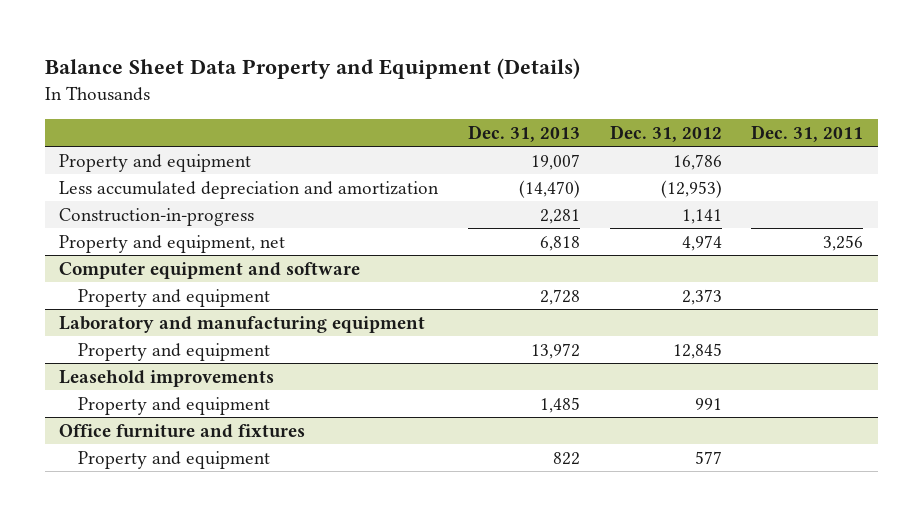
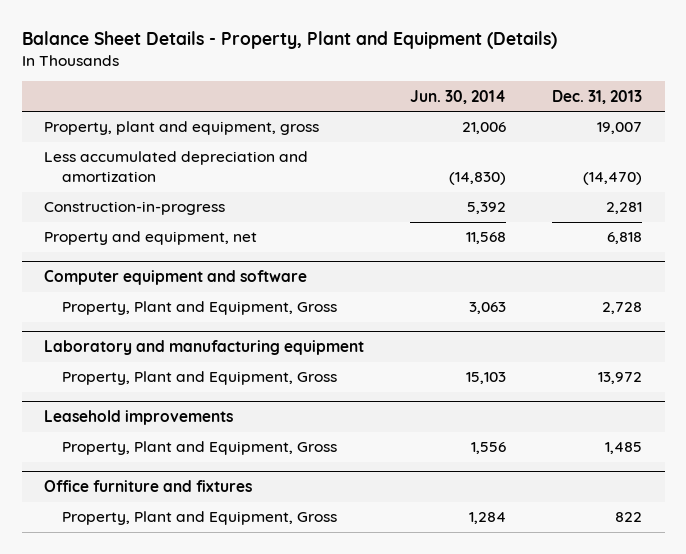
[44,58,580,80] Balance Sheet Data Property and Equipment (Details) -> [21,31,557,50] Balance Sheet Details - Property, Plant and Equipment (Details)
[609,124,722,142] Dec. 31, 2012 -> none
[751,124,864,142] Dec. 31, 2011 -> none
none -> [410,89,507,104] Jun. 30, 2014
[59,153,252,172] Property and equipment -> [44,121,320,136] Property, plant and equipment, gross
[77,288,270,307] Property and equipment -> [62,301,338,316] Property, Plant and Equipment, Gross
[77,342,270,361] Property and equipment -> [62,371,338,386] Property, Plant and Equipment, Gross
[77,396,270,415] Property and equipment -> [62,441,338,456] Property, Plant and Equipment, Gross
[77,450,270,469] Property and equipment -> [62,511,338,526] Property, Plant and Equipment, Gross

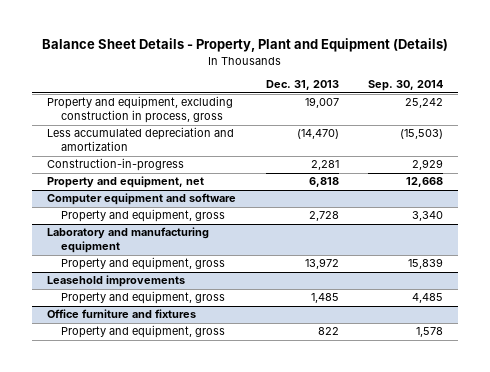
[410,89,507,104] Jun. 30, 2014 -> none
none -> [368,80,444,92] Sep. 30, 2014
[44,121,320,136] Property, plant and equipment, gross -> [46,96,233,124] Property and equipment, excluding construction in process, gross
[62,301,338,316] Property, Plant and Equipment, Gross -> [60,209,225,223] Property and equipment, gross
[62,371,338,386] Property, Plant and Equipment, Gross -> [60,257,225,271] Property and equipment, gross
[62,441,338,456] Property, Plant and Equipment, Gross -> [60,291,225,305] Property and equipment, gross
[62,511,338,526] Property, Plant and Equipment, Gross -> [60,325,225,339] Property and equipment, gross

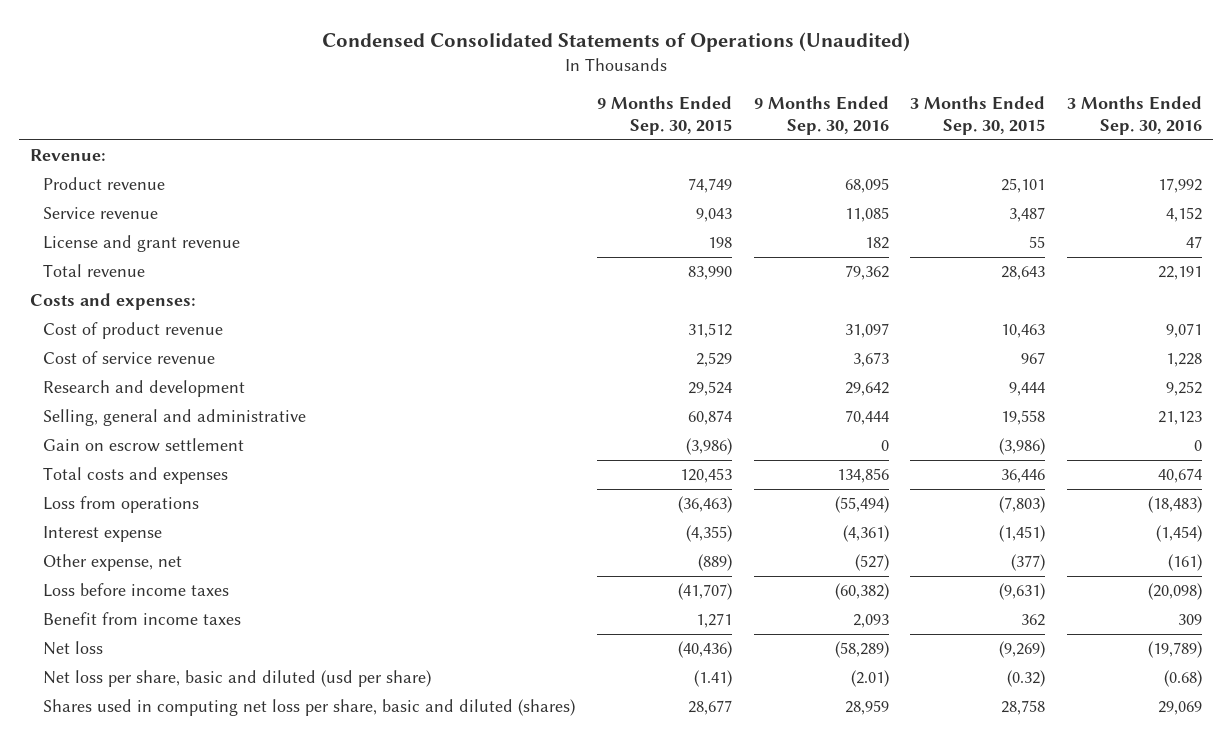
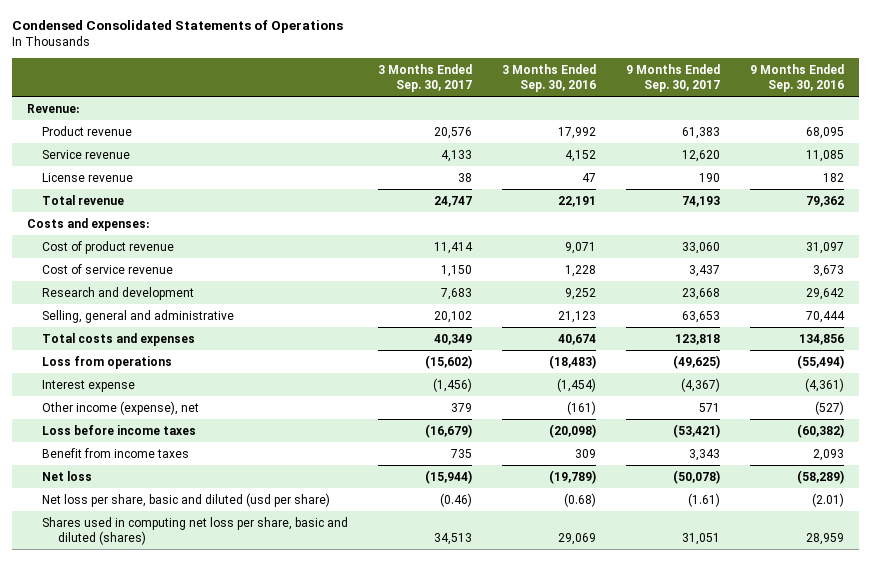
[322,31,911,52] Condensed Consolidated Statements of Operations (Unaudited) -> [11,20,343,34] Condensed Consolidated Statements of Operations
[596,95,732,135] 9 Months Ended Sep. 30, 2015 -> none
[910,95,1046,135] 3 Months Ended Sep. 30, 2015 -> none
none -> [378,63,473,92] 3 Months Ended Sep. 30, 2017
none -> [625,63,720,92] 9 Months Ended Sep. 30, 2017
[42,235,240,253] License and grant revenue -> [42,172,134,182] License revenue
[42,438,244,453] Gain on escrow settlement -> none
[42,554,182,572] Other expense, net -> [42,400,200,415] Other income (expense), net

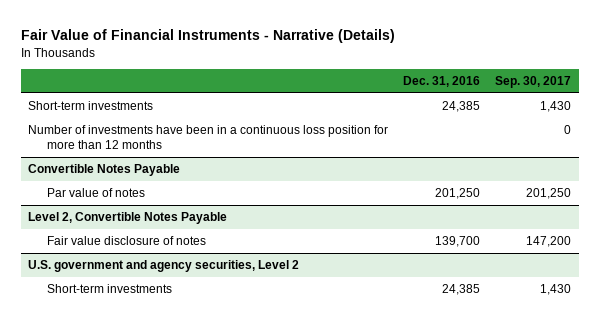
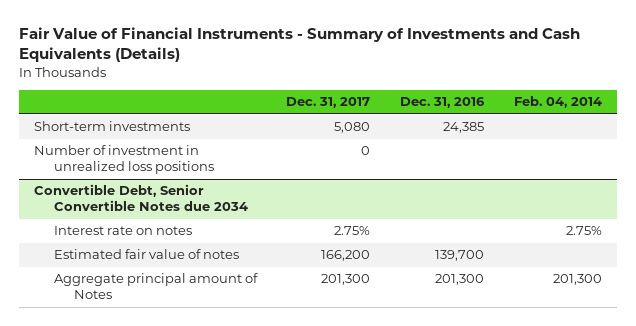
[21,29,396,44] Fair Value of Financial Instruments - Narrative (Details) -> [18,27,580,63] Fair Value of Financial Instruments - Summary of Investments and Cash Equivalents (Details)
[495,75,572,88] Sep. 30, 2017 -> none
none -> [286,97,371,109] Dec. 31, 2017
none -> [514,96,603,109] Feb. 04, 2014
[28,164,181,177] Convertible Notes Payable -> none
[47,188,146,198] Par value of notes -> none
[28,212,228,225] Level 2, Convertible Notes Payable -> none
[28,260,300,273] U.S. government and agency securities, Level 2 -> none
[47,284,173,294] Short-term investments -> none
[28,125,389,150] Number of investments have been in a continuous loss position for more than 12 months -> [33,145,214,175] Number of investment in unrealized loss positions
none -> [33,184,248,212] Convertible Debt, Senior Convertible Notes due 2034
none -> [53,226,192,236] Interest rate on notes
[47,236,207,246] Fair value disclosure of notes -> [53,249,239,260] Estimated fair value of notes
none -> [53,273,258,300] Aggregate principal amount of Notes

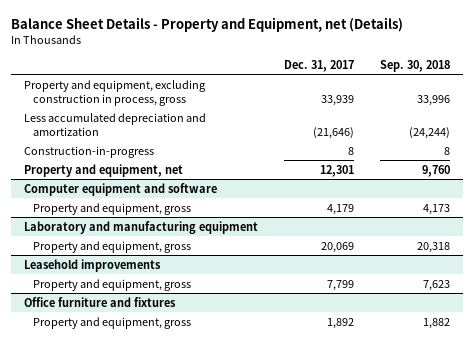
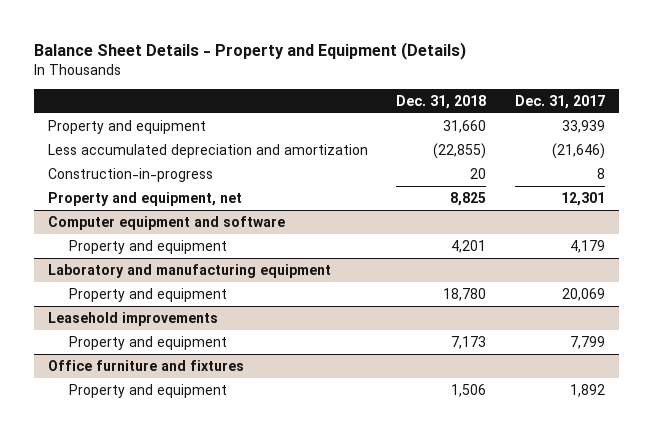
[11,16,404,32] Balance Sheet Details - Property and Equipment, net (Details) -> [33,41,466,60] Balance Sheet Details - Property and Equipment (Details)
[380,59,451,72] Sep. 30, 2018 -> none
none -> [396,94,487,109] Dec. 31, 2018
[24,79,207,106] Property and equipment, excluding construction in process, gross -> [47,120,206,135] Property and equipment
[33,202,192,215] Property and equipment, gross -> [68,240,227,255] Property and equipment
[33,240,192,253] Property and equipment, gross -> [68,288,227,303] Property and equipment
[33,278,192,291] Property and equipment, gross -> [68,336,227,351] Property and equipment
[33,316,192,329] Property and equipment, gross -> [68,384,227,399] Property and equipment

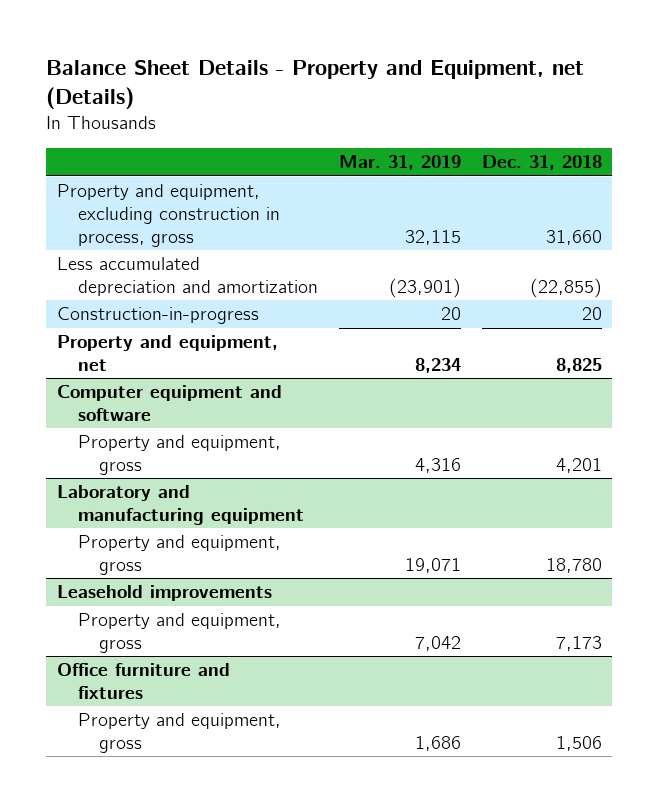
[33,41,466,60] Balance Sheet Details - Property and Equipment (Details) -> [46,60,585,110] Balance Sheet Details - Property and Equipment, net (Details)
[514,94,605,109] Dec. 31, 2017 -> none
none -> [338,155,461,171] Mar. 31, 2019
[47,120,206,135] Property and equipment -> [56,184,280,247] Property and equipment, excluding construction in process, gross
[68,240,227,255] Property and equipment -> [77,435,281,475] Property and equipment, gross
[68,288,227,303] Property and equipment -> [77,535,281,575] Property and equipment, gross
[68,336,227,351] Property and equipment -> [77,613,281,653] Property and equipment, gross
[68,384,227,399] Property and equipment -> [77,713,281,753] Property and equipment, gross

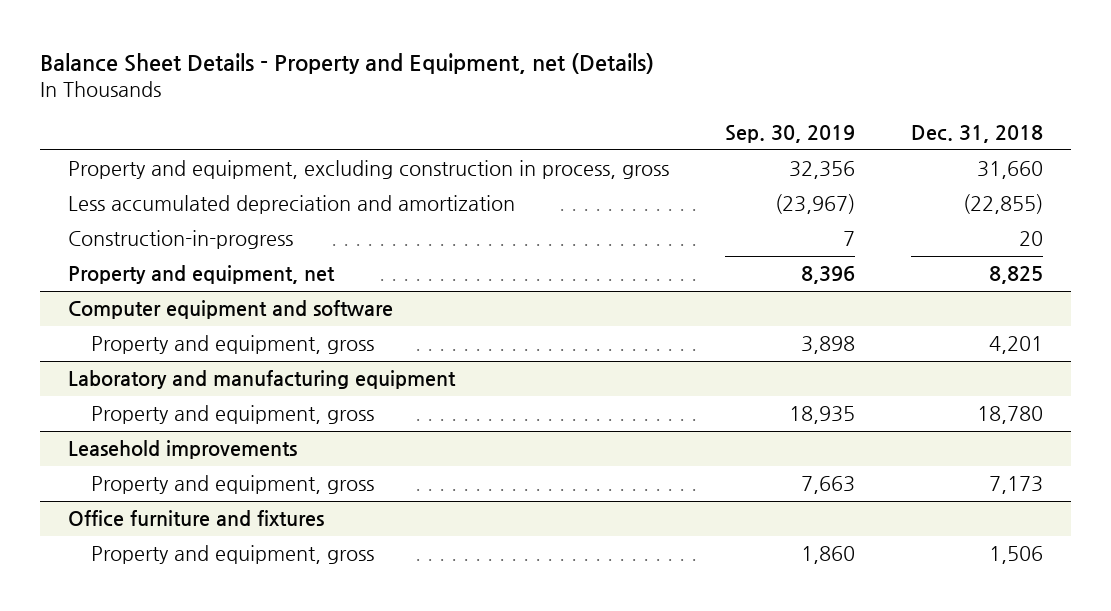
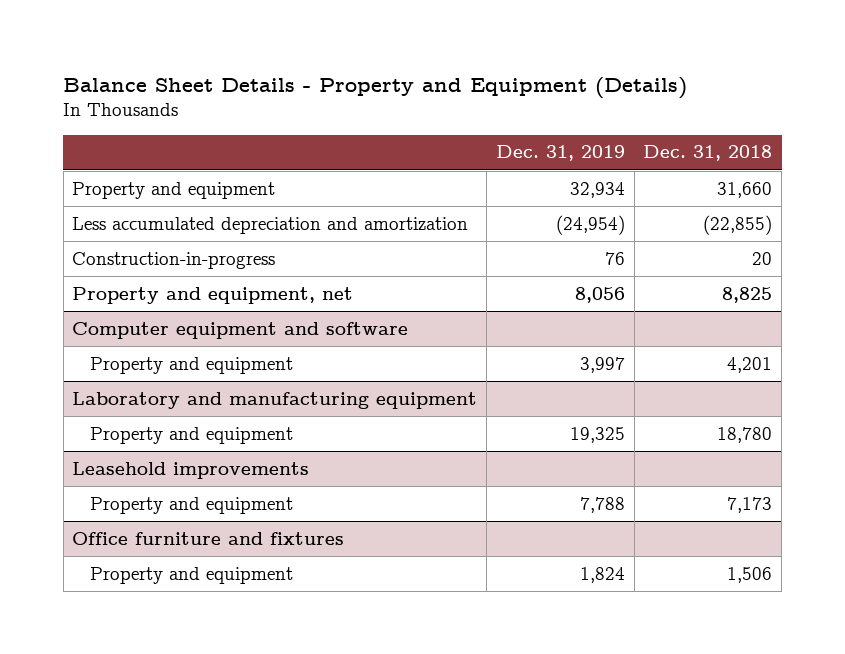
[39,52,654,74] Balance Sheet Details - Property and Equipment, net (Details) -> [63,76,688,99] Balance Sheet Details - Property and Equipment (Details)
[724,125,855,144] Sep. 30, 2019 -> none
none -> [495,145,625,162] Dec. 31, 2019
[67,160,669,180] Property and equipment, excluding construction in process, gross -> [72,181,276,199] Property and equipment
[90,335,374,355] Property and equipment, gross -> [90,356,294,374] Property and equipment
[90,405,374,425] Property and equipment, gross -> [90,426,294,444] Property and equipment
[90,475,374,495] Property and equipment, gross -> [90,496,294,514] Property and equipment
[90,545,374,565] Property and equipment, gross -> [90,566,294,584] Property and equipment

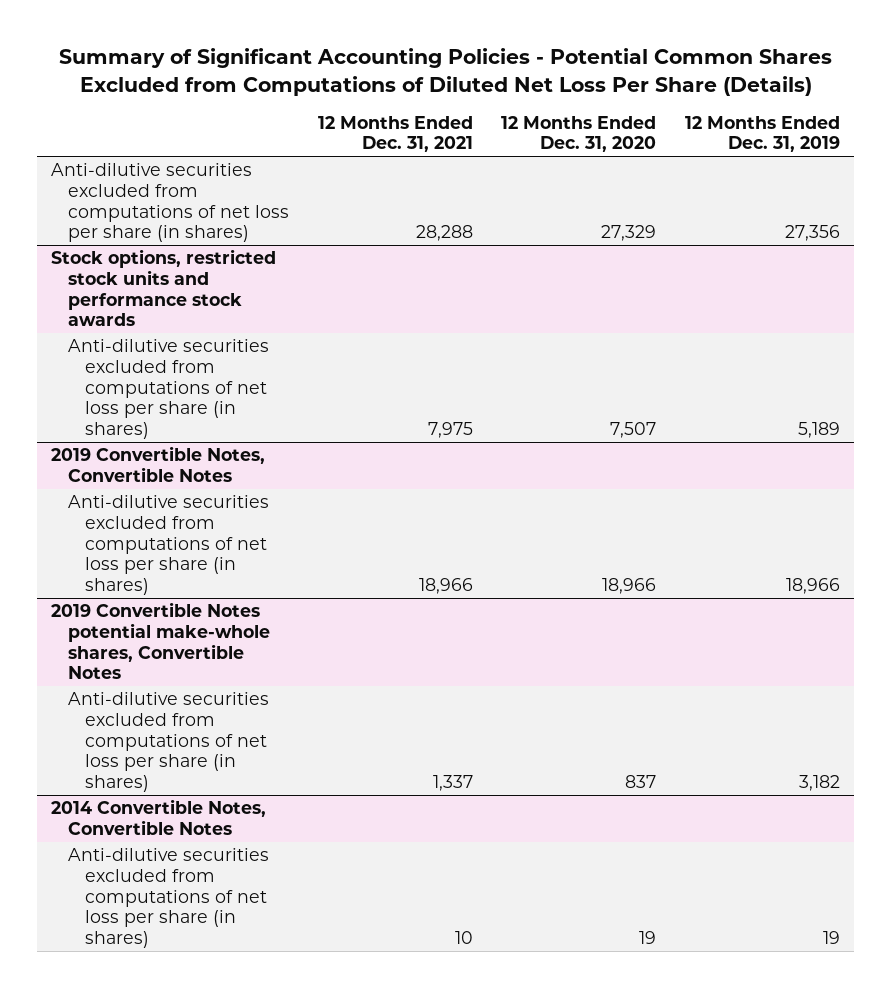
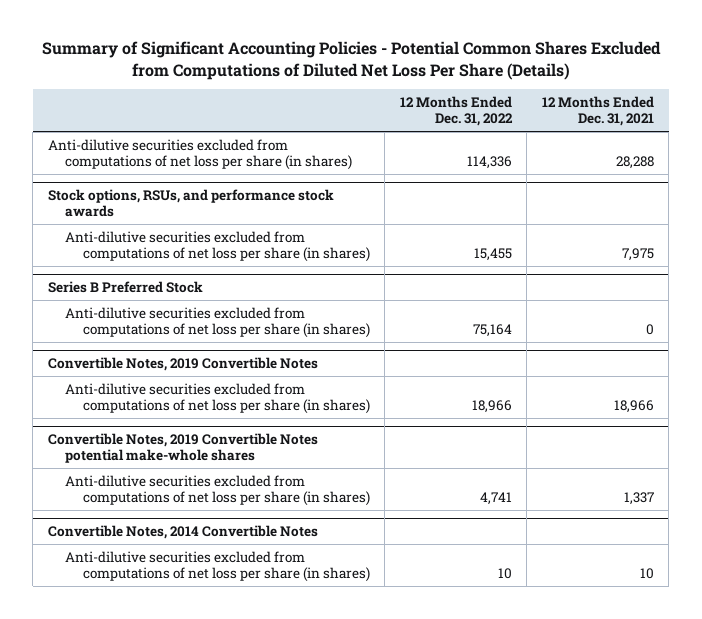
[501,115,657,153] 12 Months Ended Dec. 31, 2020 -> none
[684,115,840,153] 12 Months Ended Dec. 31, 2019 -> none
none -> [399,95,513,127] 12 Months Ended Dec. 31, 2022
[51,249,277,327] Stock options, restricted stock units and performance stock awards -> [47,188,334,218] Stock options, RSUs, and performance stock awards
none -> [47,280,203,293] Series B Preferred Stock
none -> [65,306,370,338] Anti-dilutive securities excluded from computations of net loss per share (in shares)
[51,446,266,482] 2019 Convertible Notes, Convertible Notes -> [47,356,318,371] Convertible Notes, 2019 Convertible Notes
[51,602,270,680] 2019 Convertible Notes potential make-whole shares, Convertible Notes -> [47,432,318,464] Convertible Notes, 2019 Convertible Notes potential make-whole shares
[51,799,267,835] 2014 Convertible Notes, Convertible Notes -> [47,524,318,539] Convertible Notes, 2014 Convertible Notes

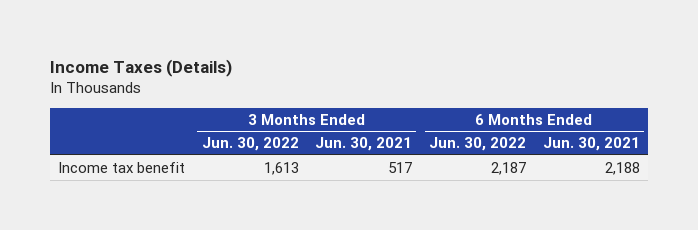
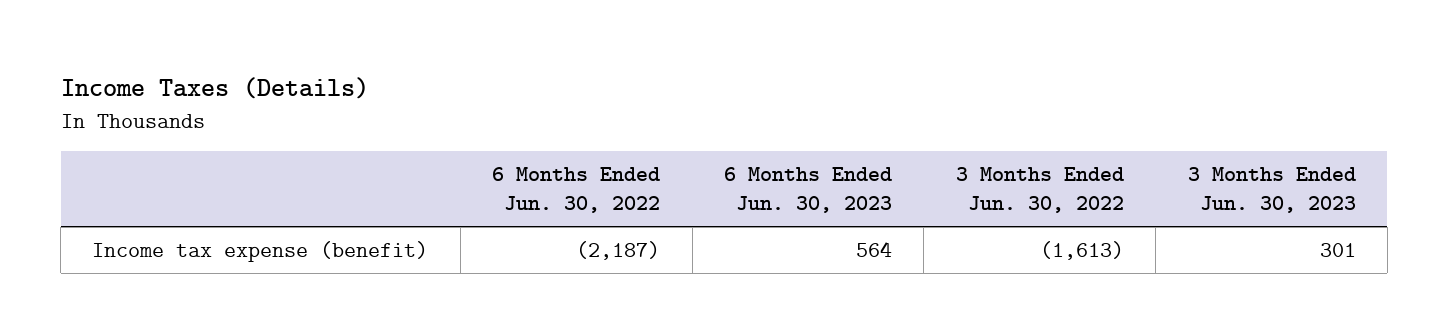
[315,137,413,152] Jun. 30, 2021 -> none
[542,137,640,152] Jun. 30, 2021 -> none
none -> [724,166,893,214] 6 Months Ended Jun. 30, 2023
none -> [1187,166,1356,214] 3 Months Ended Jun. 30, 2023
[57,162,185,174] Income tax benefit -> [92,241,429,263] Income tax expense (benefit)
[263,162,299,176] 1,613 -> [1039,241,1124,261] (1,613)
[490,162,526,176] 2,187 -> [576,241,661,261] (2,187)

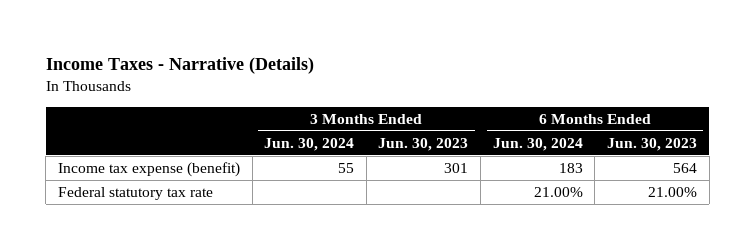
[60,77,369,100] Income Taxes (Details) -> [45,57,314,75] Income Taxes - Narrative (Details)
[492,166,661,214] 6 Months Ended Jun. 30, 2022 -> none
[955,166,1124,214] 3 Months Ended Jun. 30, 2022 -> none
none -> [264,138,355,152] Jun. 30, 2024
none -> [492,138,583,152] Jun. 30, 2024
none -> [57,187,213,201] Federal statutory tax rate

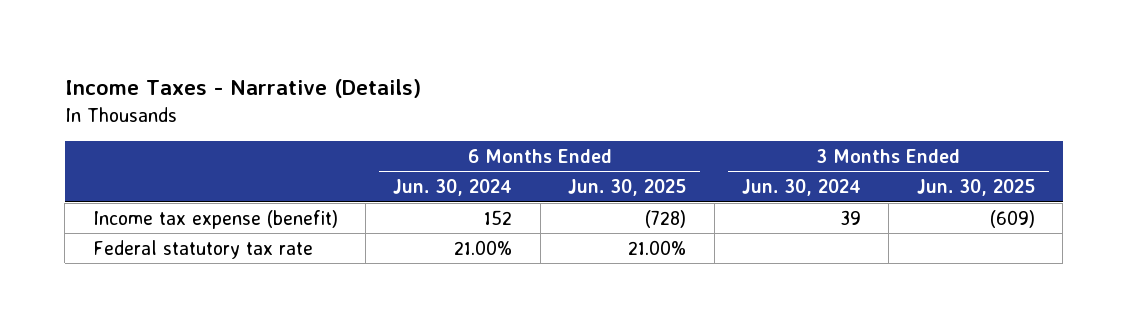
[378,138,469,152] Jun. 30, 2023 -> none
[607,138,698,152] Jun. 30, 2023 -> none
none -> [568,179,687,197] Jun. 30, 2025
none -> [916,179,1035,197] Jun. 30, 2025
[338,163,355,174] 55 -> [839,209,861,225] 39
[558,163,583,174] 183 -> [484,209,513,225] 152

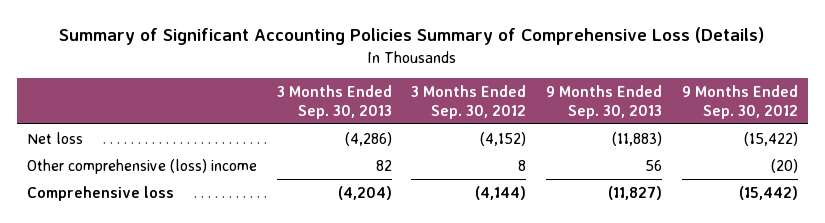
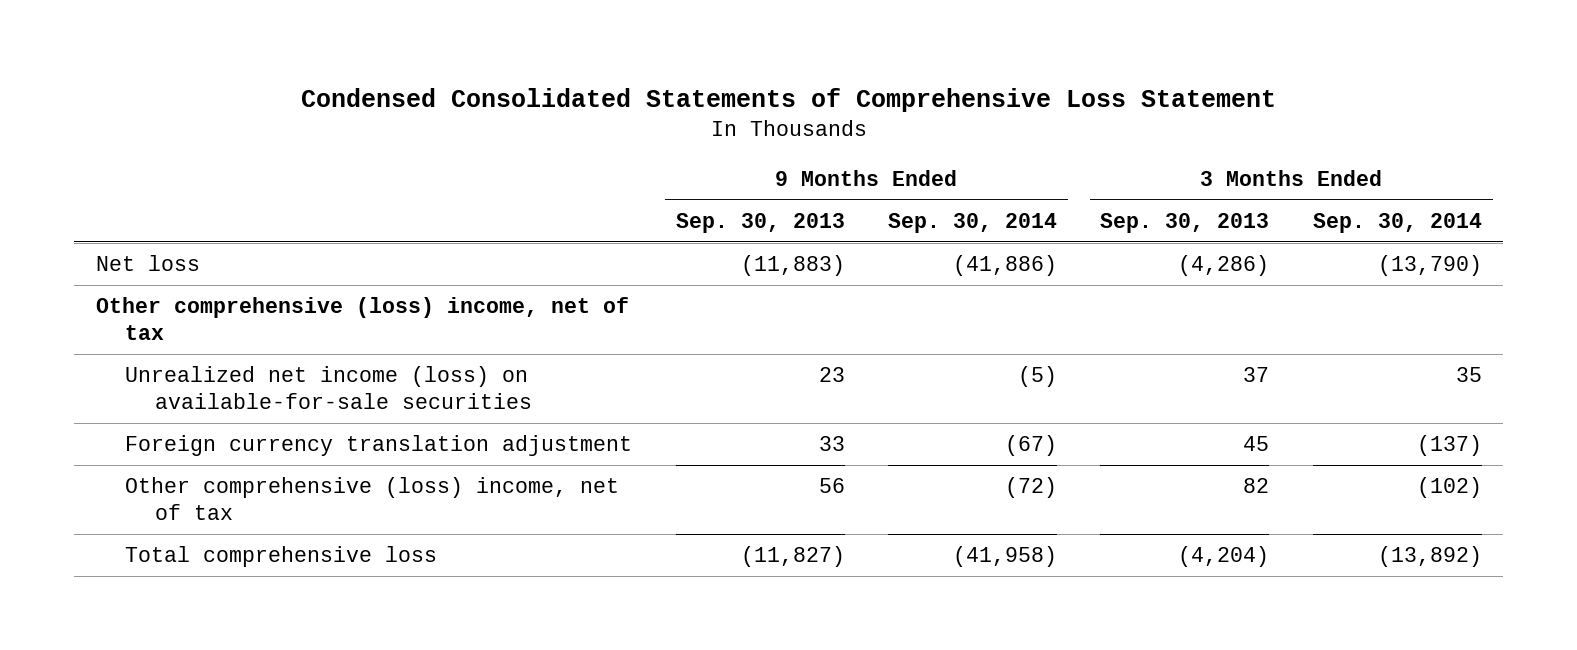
[59,27,765,46] Summary of Significant Accounting Policies Summary of Comprehensive Loss (Details) -> [300,88,1276,113] Condensed Consolidated Statements of Comprehensive Loss Statement
[411,84,527,119] 3 Months Ended Sep. 30, 2012 -> none
[681,84,798,119] 9 Months Ended Sep. 30, 2012 -> none
none -> [888,212,1058,233] Sep. 30, 2014
none -> [1312,212,1482,233] Sep. 30, 2014
none -> [95,297,629,340] Other comprehensive (loss) income, net of tax
none -> [125,366,533,409] Unrealized net income (loss) on available-for-sale securities
none -> [125,435,633,457] Foreign currency translation adjustment
[27,158,258,174] Other comprehensive (loss) income -> [125,477,620,520] Other comprehensive (loss) income, net of tax
[27,185,175,201] Comprehensive loss -> [125,546,438,568] Total comprehensive loss

